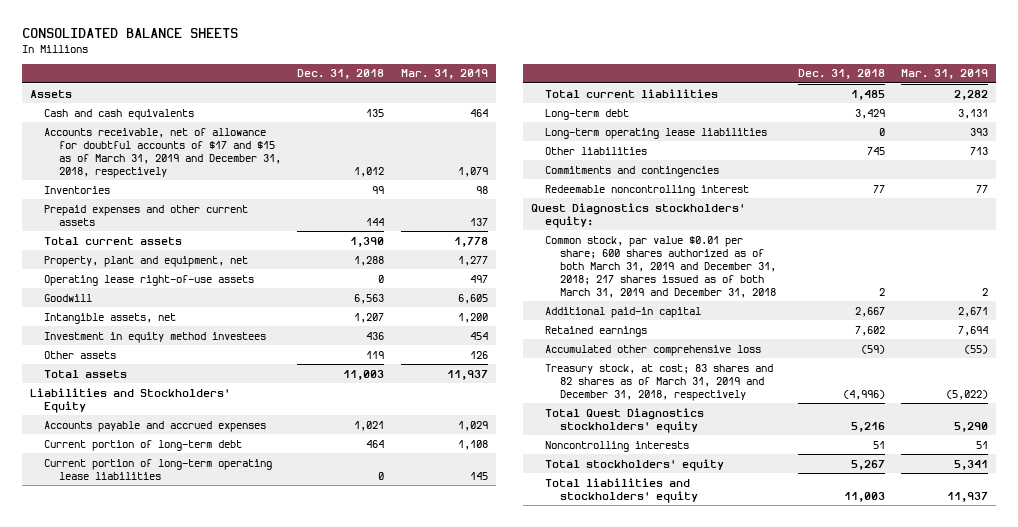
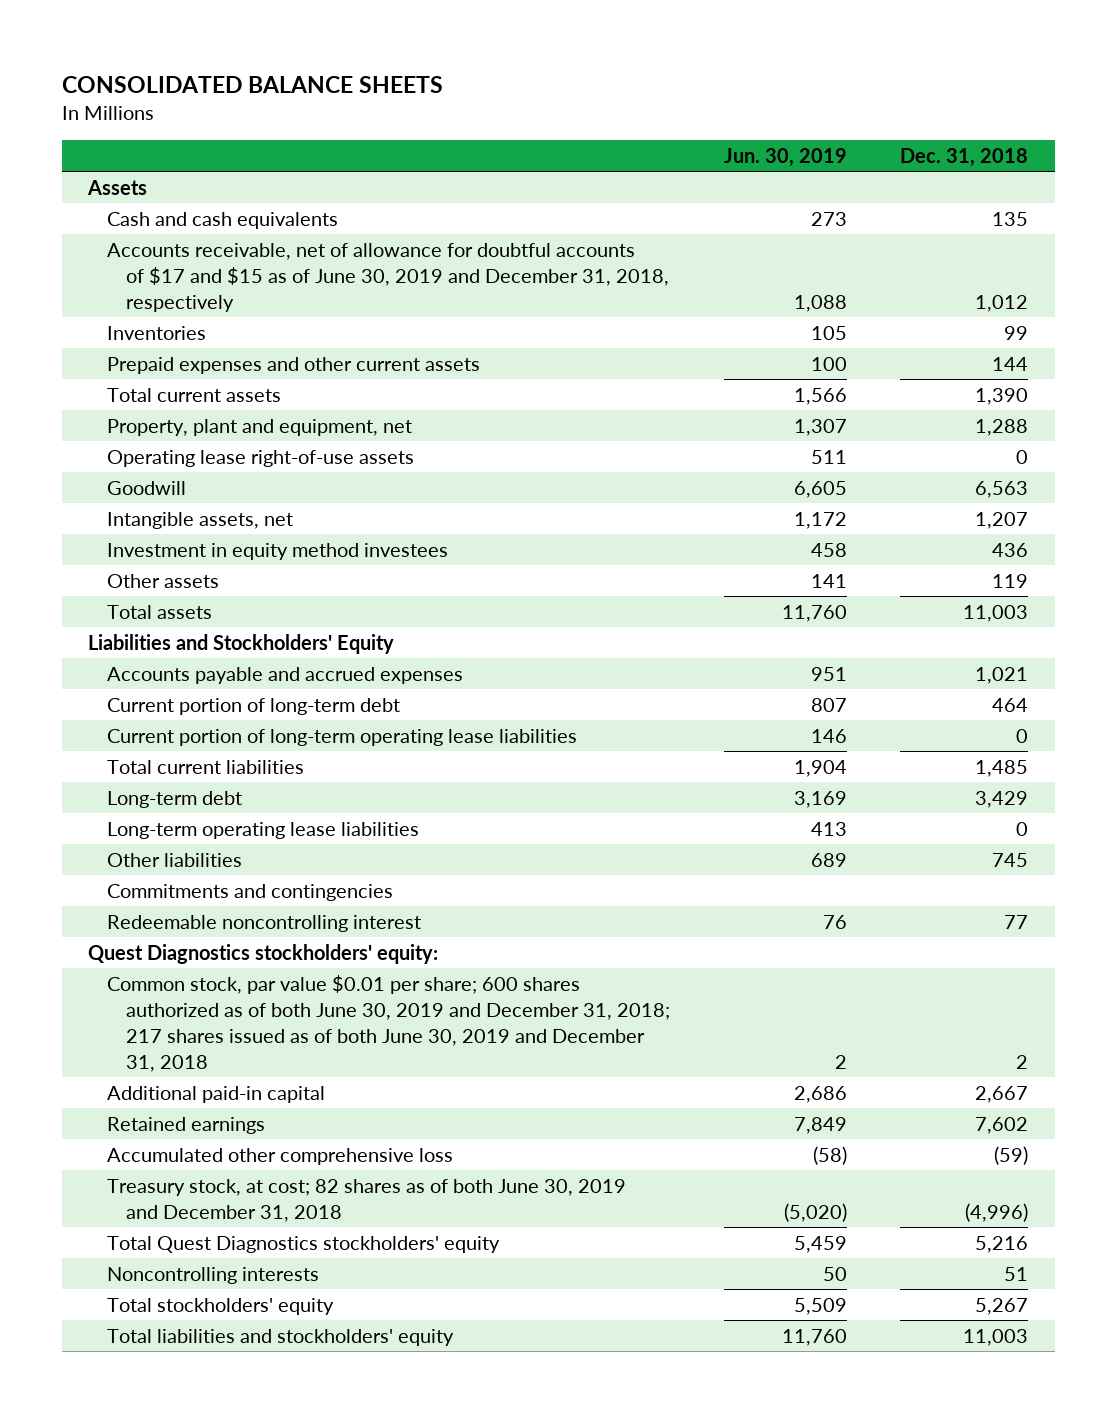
[400,69,488,80] Mar. 31, 2019 -> none
none -> [723,147,847,167] Jun. 30, 2019
[44,127,281,178] Accounts receivable, net of allowance for doubtful accounts of $17 and $15 as of March 31, 2019 and December 31, 2018, respectively -> [107,242,670,312] Accounts receivable, net of allowance for doubtful accounts of $17 and $15 as of June 30, 2019 and December 31, 2018, respectively
[545,235,776,298] Common stock, par value $0.01 per share; 600 shares authorized as of both March 31, 2019 and December 31, 2018; 217 shares issued as of both March 31, 2019 and December 31, 2018 -> [107,974,671,1072] Common stock, par value $0.01 per share; 600 shares authorized as of both June 30, 2019 and December 31, 2018; 217 shares issued as of both June 30, 2019 and December 31, 2018
[545,363,774,401] Treasury stock, at cost; 83 shares and 82 shares as of March 31, 2019 and December 31, 2018, respectively -> [107,1178,627,1222] Treasury stock, at cost; 82 shares as of both June 30, 2019 and December 31, 2018

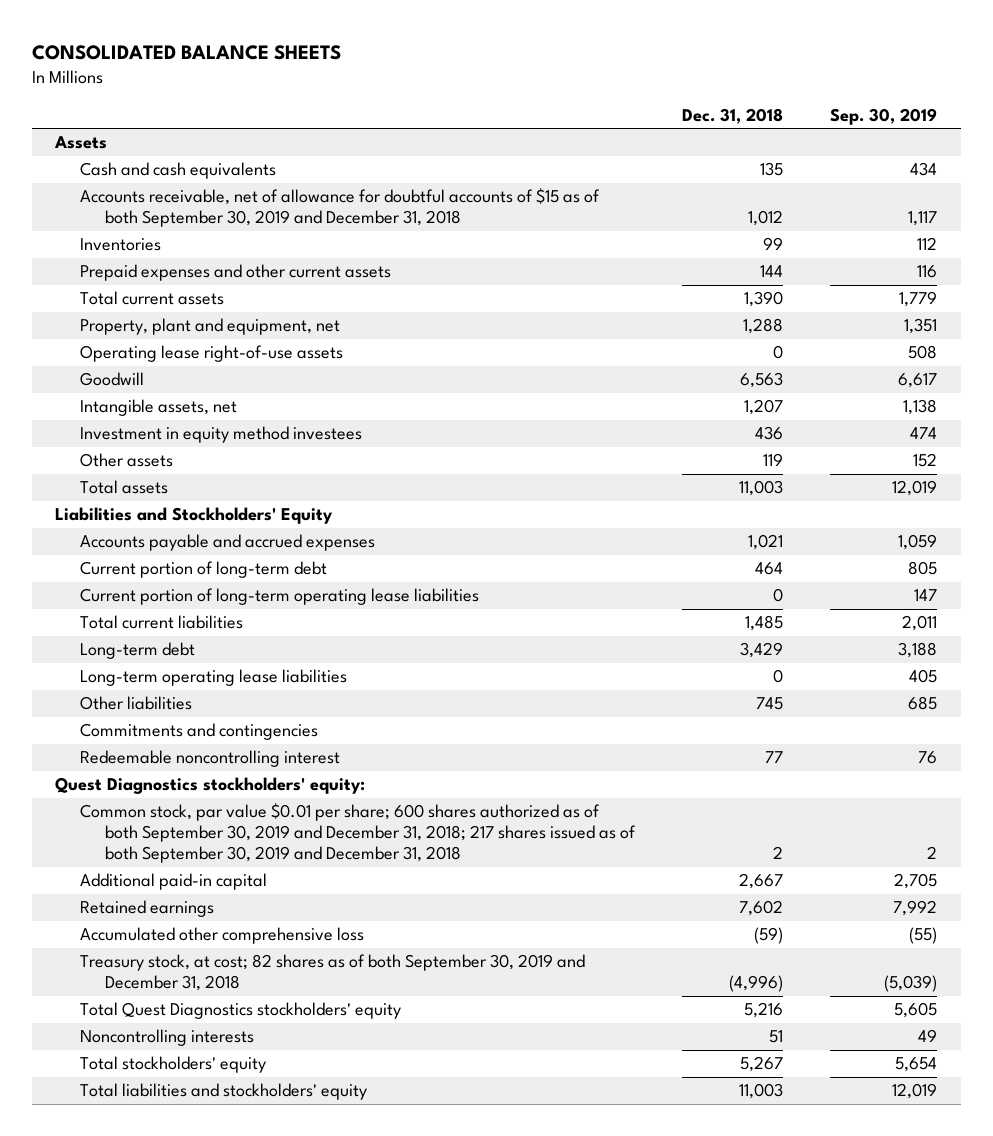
[723,147,847,167] Jun. 30, 2019 -> none
none -> [830,107,938,125] Sep. 30, 2019
[107,242,670,312] Accounts receivable, net of allowance for doubtful accounts of $17 and $15 as of June 30, 2019 and December 31, 2018, respectively -> [80,188,601,228] Accounts receivable, net of allowance for doubtful accounts of $15 as of both September 30, 2019 and December 31, 2018
[107,974,671,1072] Common stock, par value $0.01 per share; 600 shares authorized as of both June 30, 2019 and December 31, 2018; 217 shares issued as of both June 30, 2019 and December 31, 2018 -> [80,803,637,864] Common stock, par value $0.01 per share; 600 shares authorized as of both September 30, 2019 and December 31, 2018; 217 shares issued as of both September 30, 2019 and December 31, 2018
[107,1178,627,1222] Treasury stock, at cost; 82 shares as of both June 30, 2019 and December 31, 2018 -> [80,954,586,992] Treasury stock, at cost; 82 shares as of both September 30, 2019 and December 31, 2018

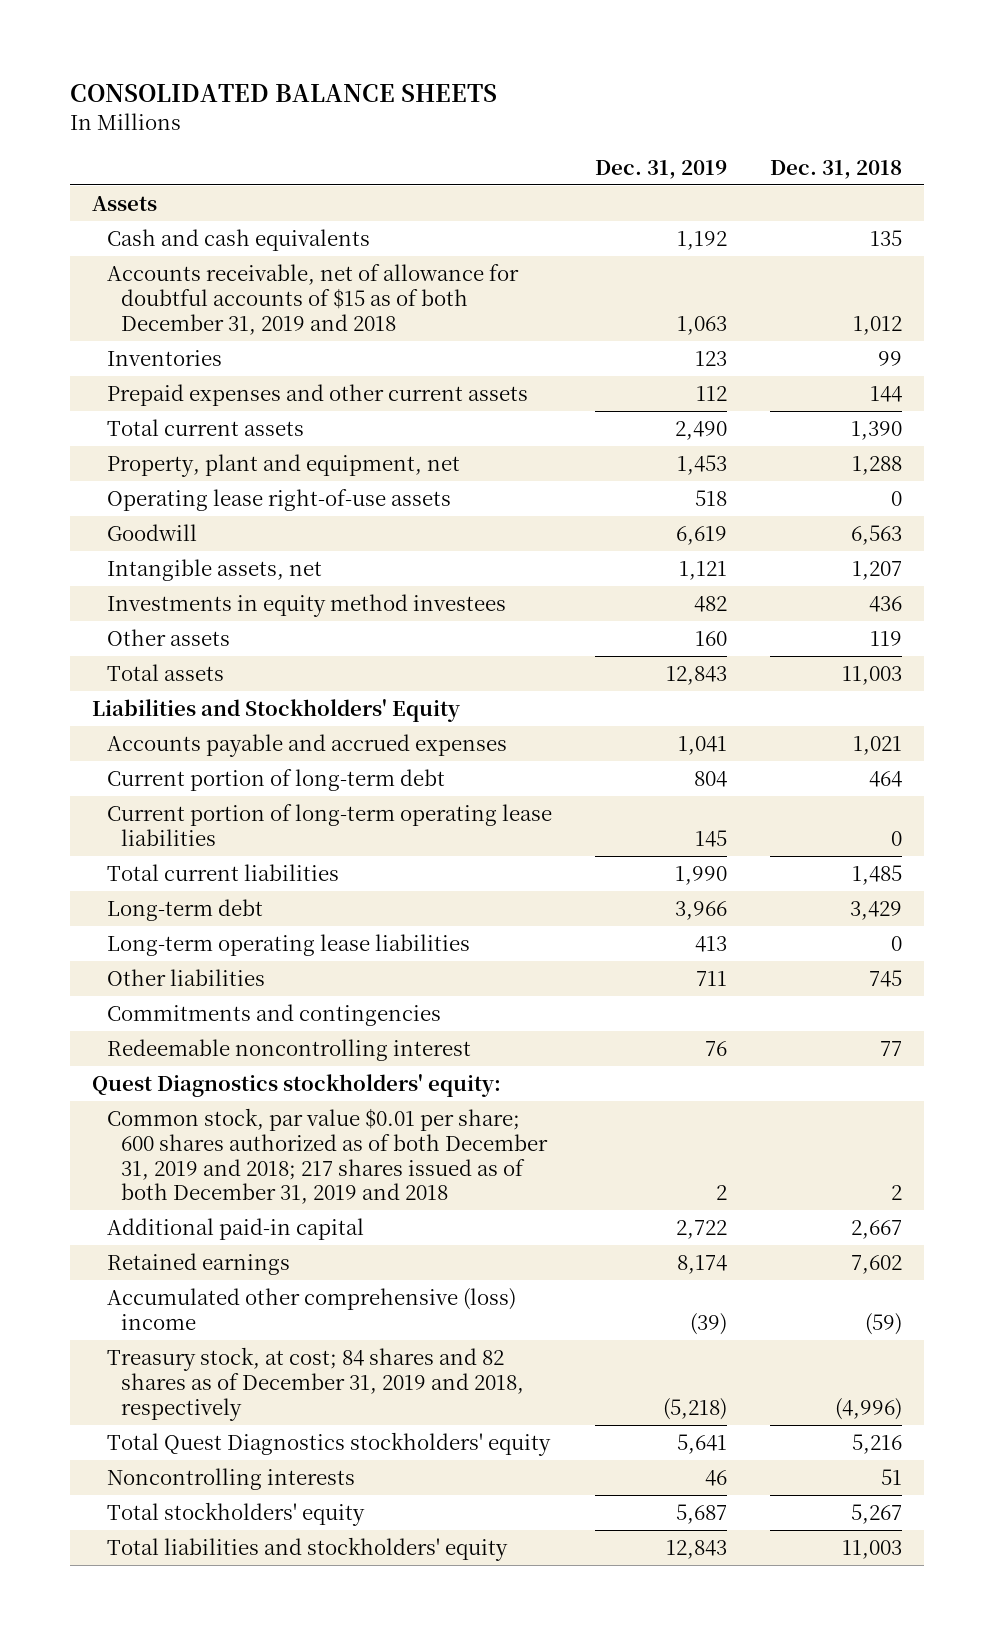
[830,107,938,125] Sep. 30, 2019 -> none
none -> [594,159,727,179] Dec. 31, 2019
[80,188,601,228] Accounts receivable, net of allowance for doubtful accounts of $15 as of both September 30, 2019 and December 31, 2018 -> [106,263,519,335] Accounts receivable, net of allowance for doubtful accounts of $15 as of both December 31, 2019 and 2018
[80,426,363,444] Investment in equity method investees -> [106,593,506,617] Investments in equity method investees
[80,803,637,864] Common stock, par value $0.01 per share; 600 shares authorized as of both September 30, 2019 and December 31, 2018; 217 shares issued as of both September 30, 2019 and December 31, 2018 -> [106,1107,549,1205] Common stock, par value $0.01 per share; 600 shares authorized as of both December 31, 2019 and 2018; 217 shares issued as of both December 31, 2019 and 2018
[80,927,365,945] Accumulated other comprehensive loss -> [106,1287,516,1330] Accumulated other comprehensive (loss) income
[80,954,586,992] Treasury stock, at cost; 82 shares as of both September 30, 2019 and December 31, 2018 -> [106,1346,525,1421] Treasury stock, at cost; 84 shares and 82 shares as of December 31, 2019 and 2018, respectively

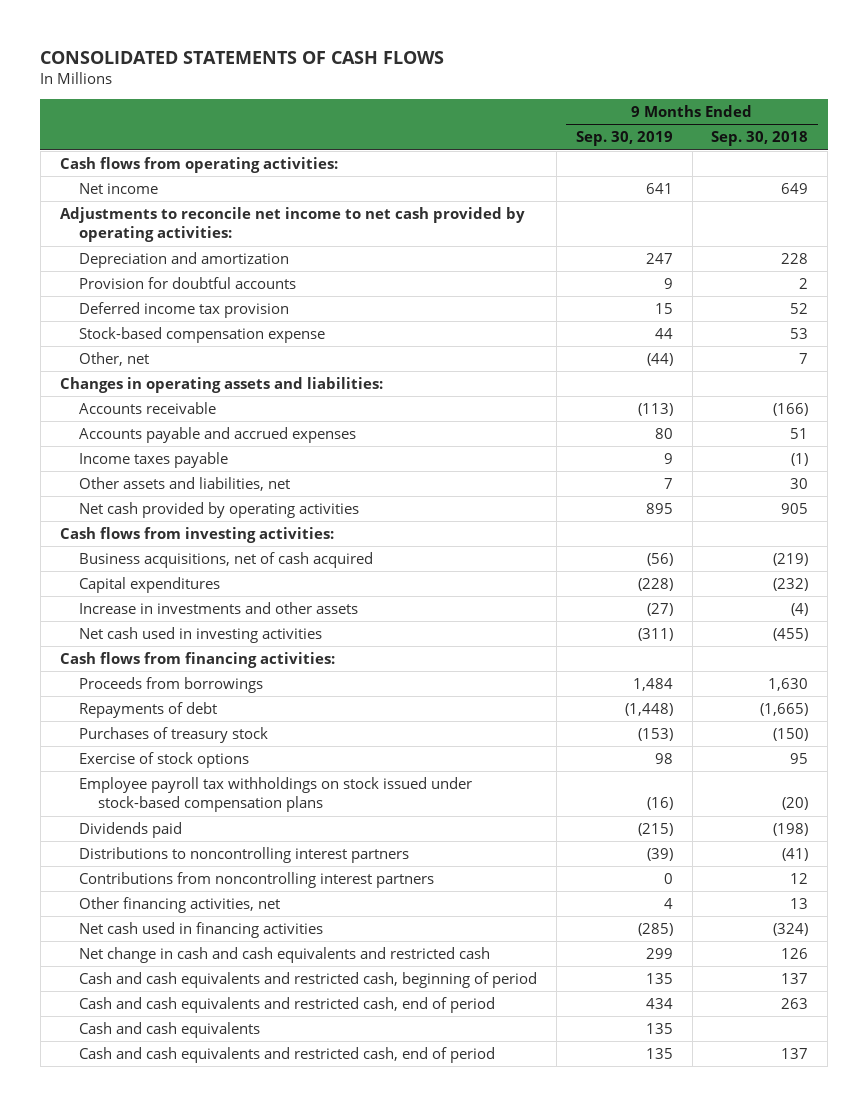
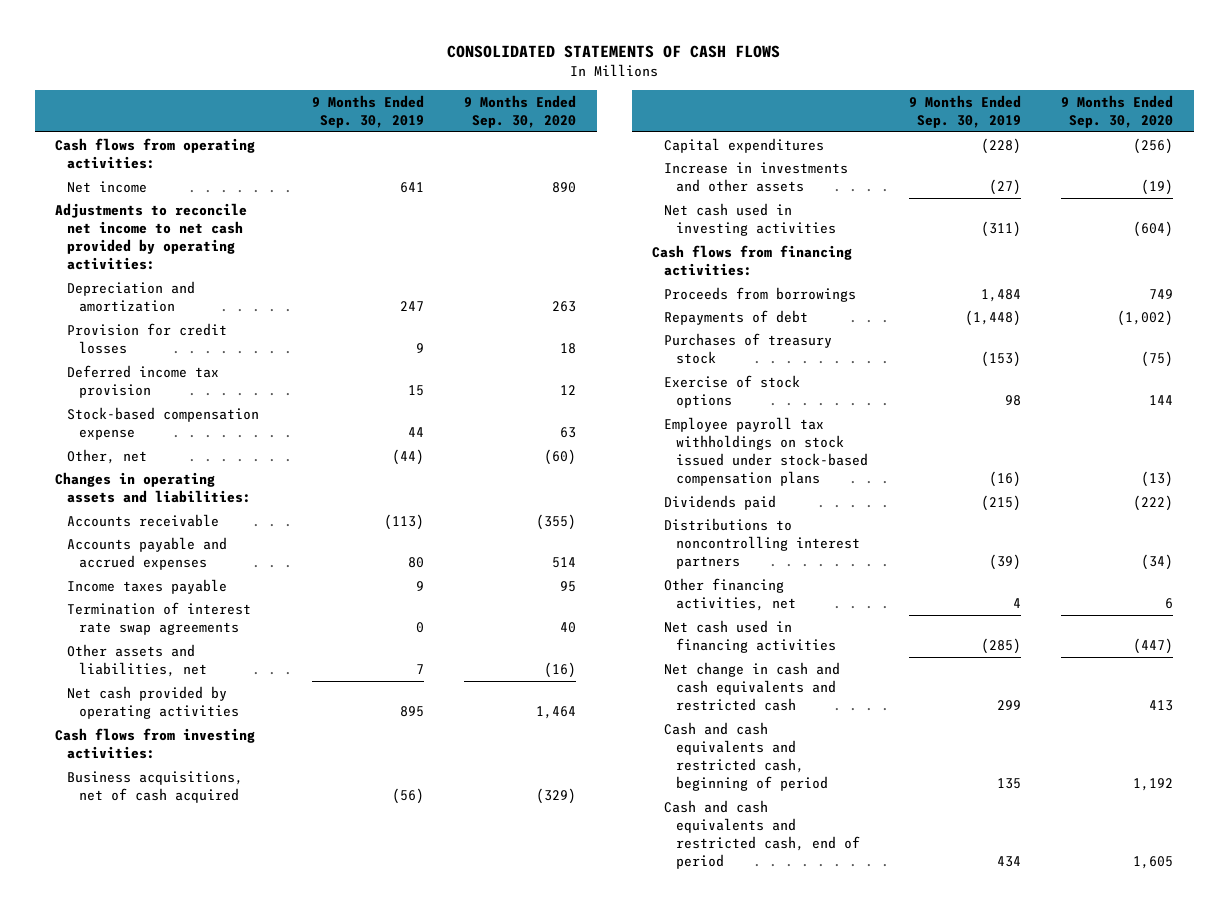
[711,131,809,147] Sep. 30, 2018 -> none
none -> [464,94,577,128] 9 Months Ended Sep. 30, 2020
[78,276,296,289] Provision for doubtful accounts -> none
none -> [67,322,228,354] Provision for credit losses
none -> [67,601,252,635] Termination of interest rate swap agreements
[78,871,434,888] Contributions from noncontrolling interest partners -> none
[78,1021,260,1038] Cash and cash equivalents -> none
[78,1046,495,1063] Cash and cash equivalents and restricted cash, end of period -> none

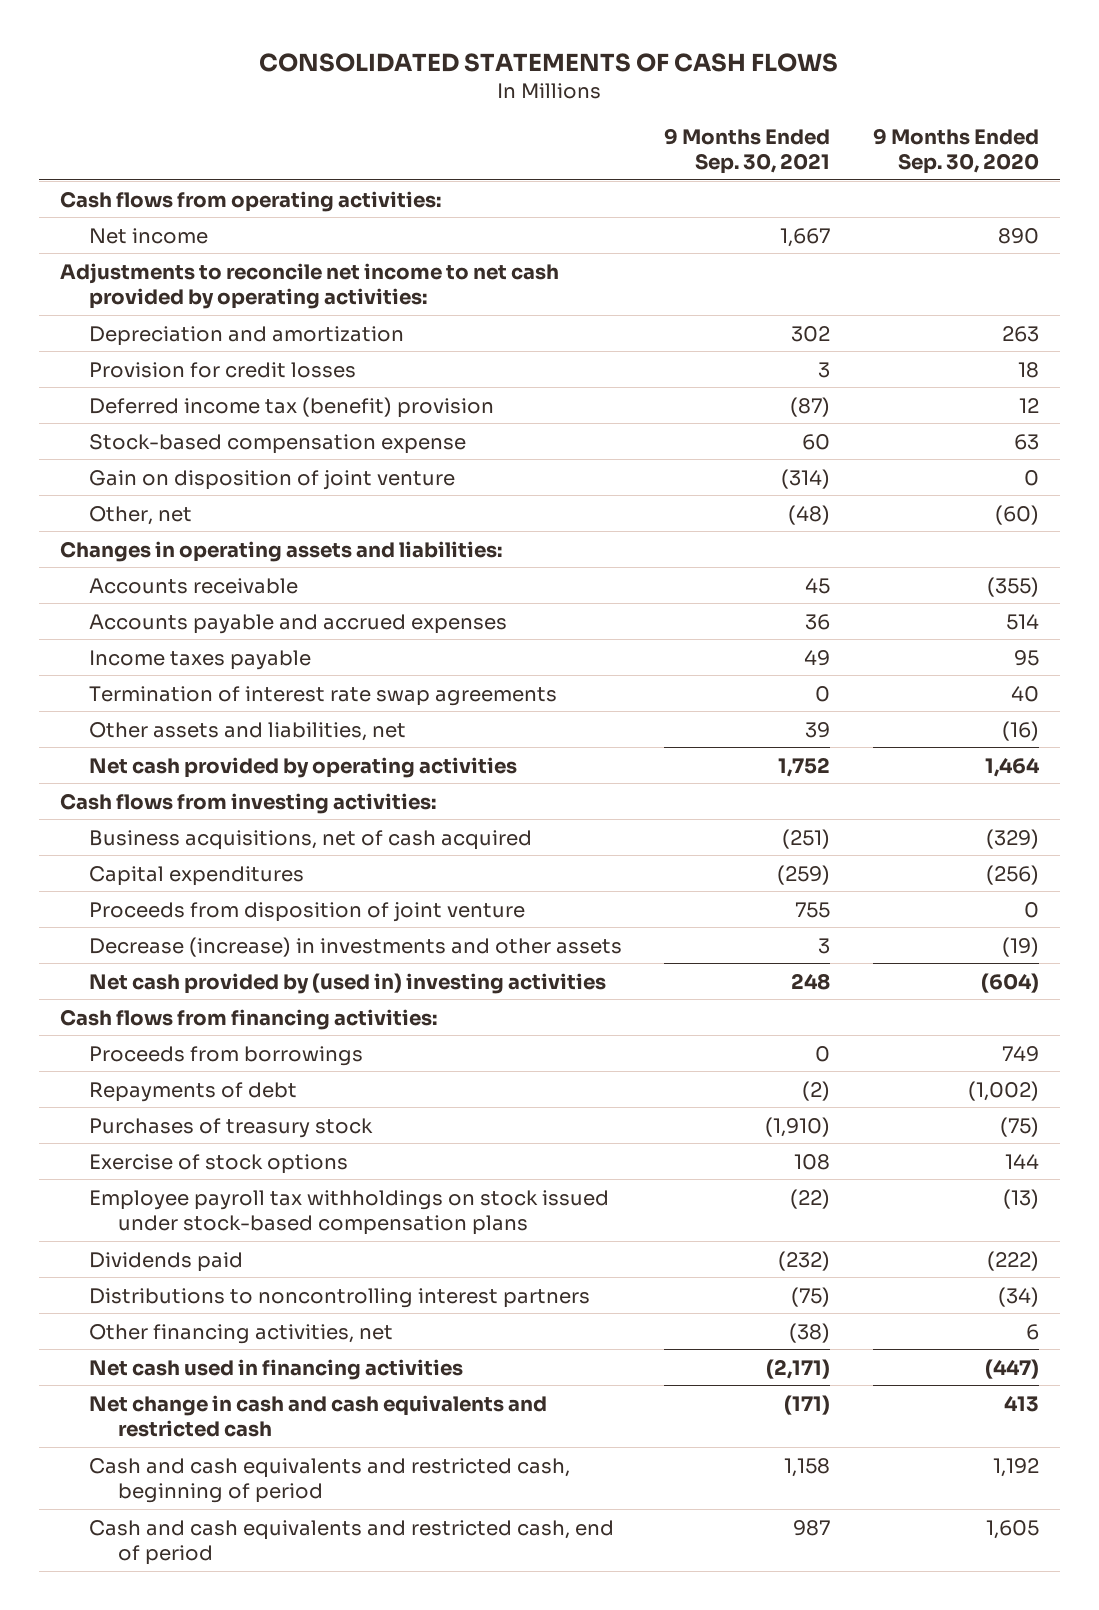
[311,94,424,128] 9 Months Ended Sep. 30, 2019 -> none
none -> [664,127,831,174] 9 Months Ended Sep. 30, 2021
[67,364,220,398] Deferred income tax provision -> [89,396,495,418] Deferred income tax (benefit) provision
none -> [89,469,456,490] Gain on disposition of joint venture
none -> [89,901,526,922] Proceeds from disposition of joint venture
[664,161,849,192] Increase in investments and other assets -> [89,936,623,957] Decrease (increase) in investments and other assets
[664,202,837,236] Net cash used in investing activities -> [89,972,607,994] Net cash provided by (used in) investing activities

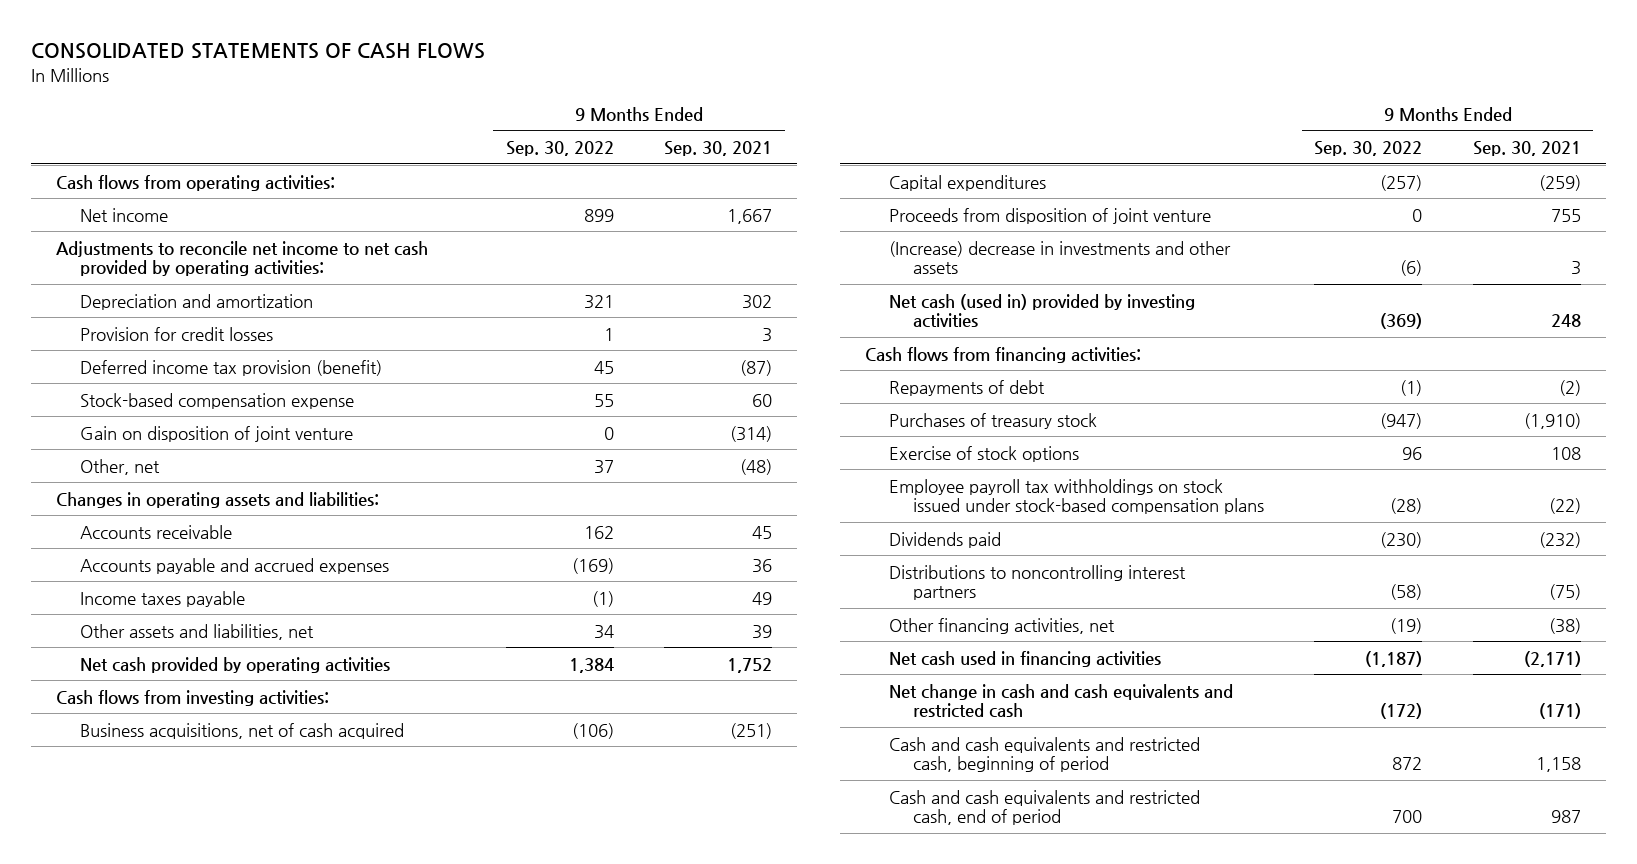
[872,127,1039,174] 9 Months Ended Sep. 30, 2020 -> none
none -> [505,141,614,157] Sep. 30, 2022
[89,396,495,418] Deferred income tax (benefit) provision -> [80,359,383,376] Deferred income tax provision (benefit)
[89,685,558,706] Termination of interest rate swap agreements -> none
[89,936,623,957] Decrease (increase) in investments and other assets -> [889,240,1232,275] (Increase) decrease in investments and other assets
[89,972,607,994] Net cash provided by (used in) investing activities -> [889,293,1196,329] Net cash (used in) provided by investing activities
[89,1045,364,1066] Proceeds from borrowings -> none

